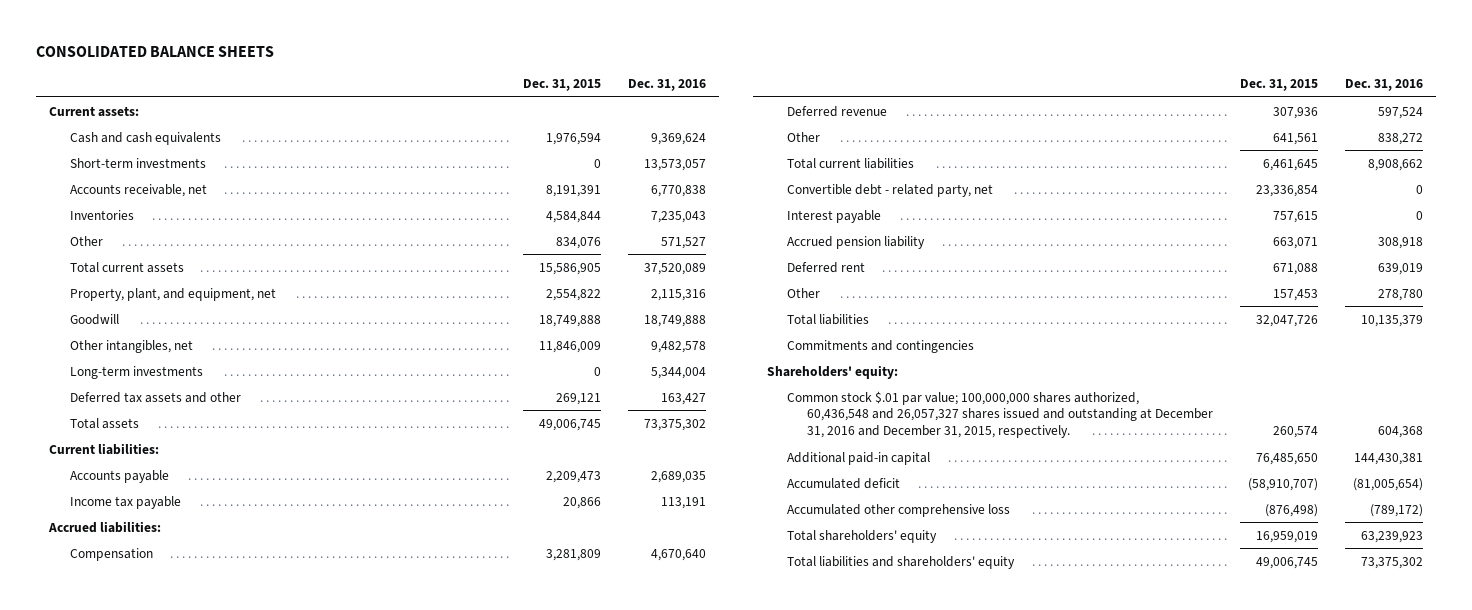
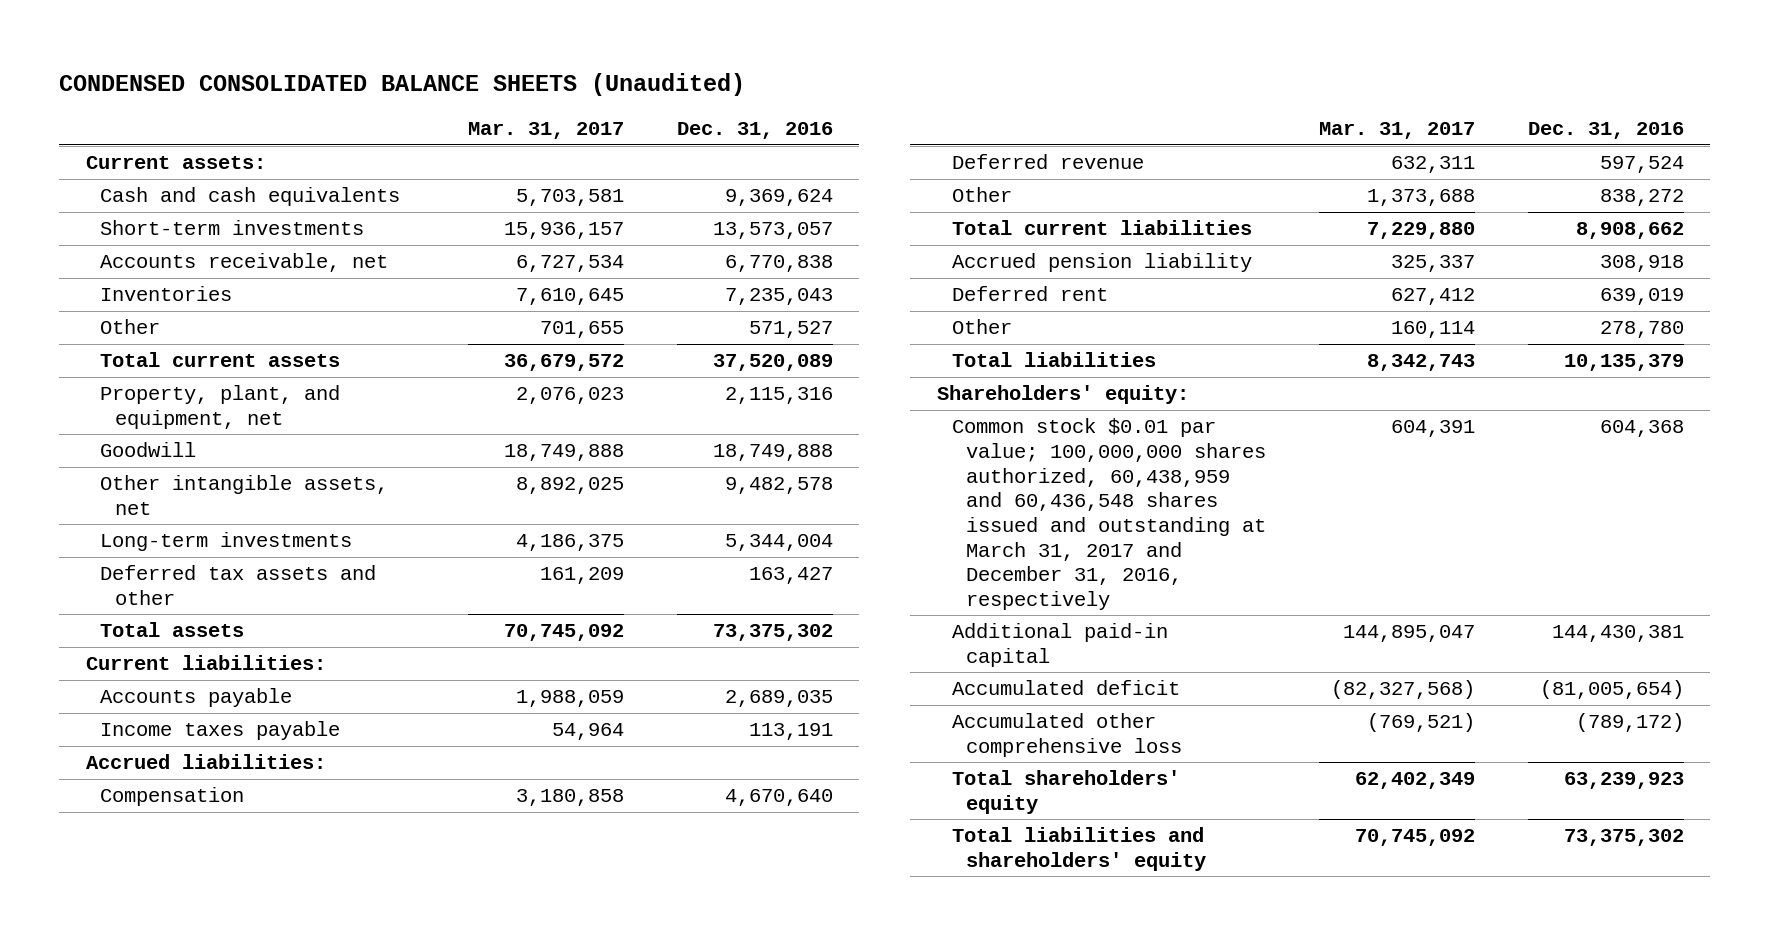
[35,46,274,58] CONSOLIDATED BALANCE SHEETS -> [59,73,746,97] CONDENSED CONSOLIDATED BALANCE SHEETS (Unaudited)
[522,79,601,92] Dec. 31, 2015 -> none
none -> [467,122,624,140] Mar. 31, 2017
[69,339,193,353] Other intangibles, net -> [100,475,389,515] Other intangible assets, net
[69,495,181,509] Income tax payable -> [100,721,341,741] Income taxes payable
[787,183,994,197] Convertible debt - related party, net -> none
[787,209,882,223] Interest payable -> none
[787,339,975,353] Commitments and contingencies -> none
[787,390,1214,439] Common stock $.01 par value; 100,000,000 shares authorized, 60,436,548 and 26,057,327 shares issued and outstanding at December 31, 2016 and December 31, 2015, respectively. -> [951,418,1267,610] Common stock $0.01 par value; 100,000,000 shares authorized, 60,438,959 and 60,436,548 shares issued and outstanding at March 31, 2017 and December 31, 2016, respectively

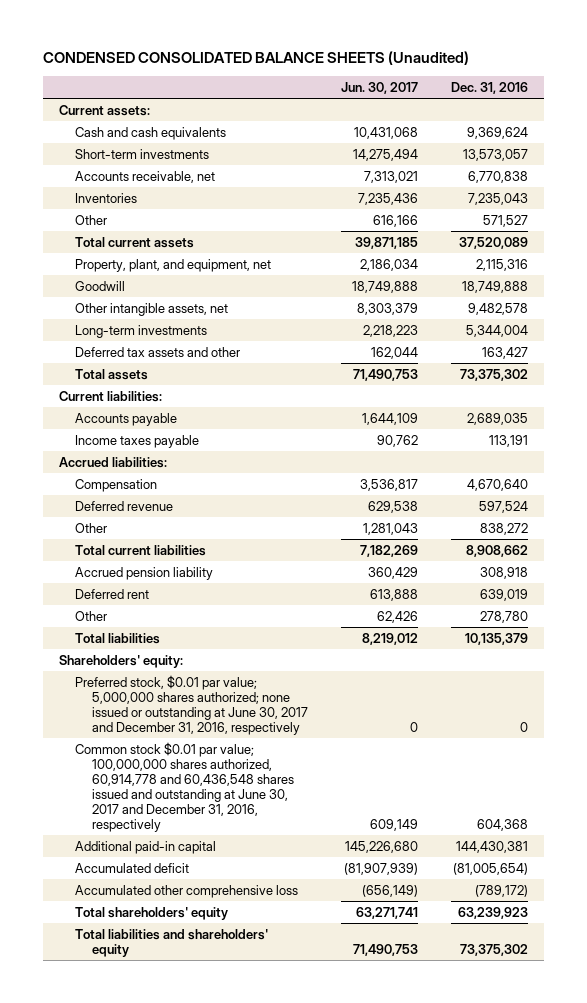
[467,122,624,140] Mar. 31, 2017 -> none
none -> [340,81,418,94] Jun. 30, 2017
none -> [75,674,308,735] Preferred stock, $0.01 par value; 5,000,000 shares authorized; none issued or outstanding at June 30, 2017 and December 31, 2016, respectively
[951,418,1267,610] Common stock $0.01 par value; 100,000,000 shares authorized, 60,438,959 and 60,436,548 shares issued and outstanding at March 31, 2017 and December 31, 2016, respectively -> [75,741,294,832] Common stock $0.01 par value; 100,000,000 shares authorized, 60,914,778 and 60,436,548 shares issued and outstanding at June 30, 2017 and December 31, 2016, respectively

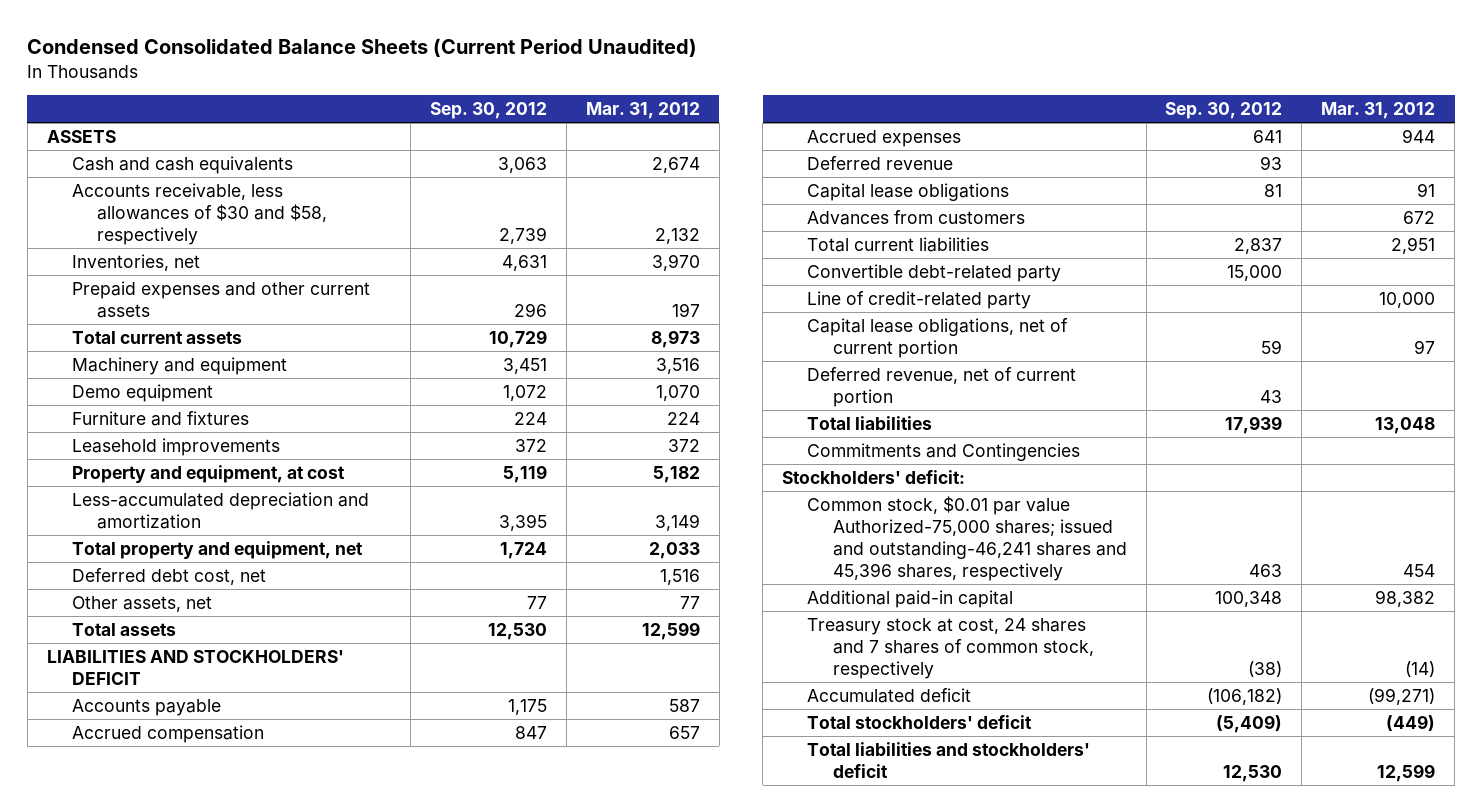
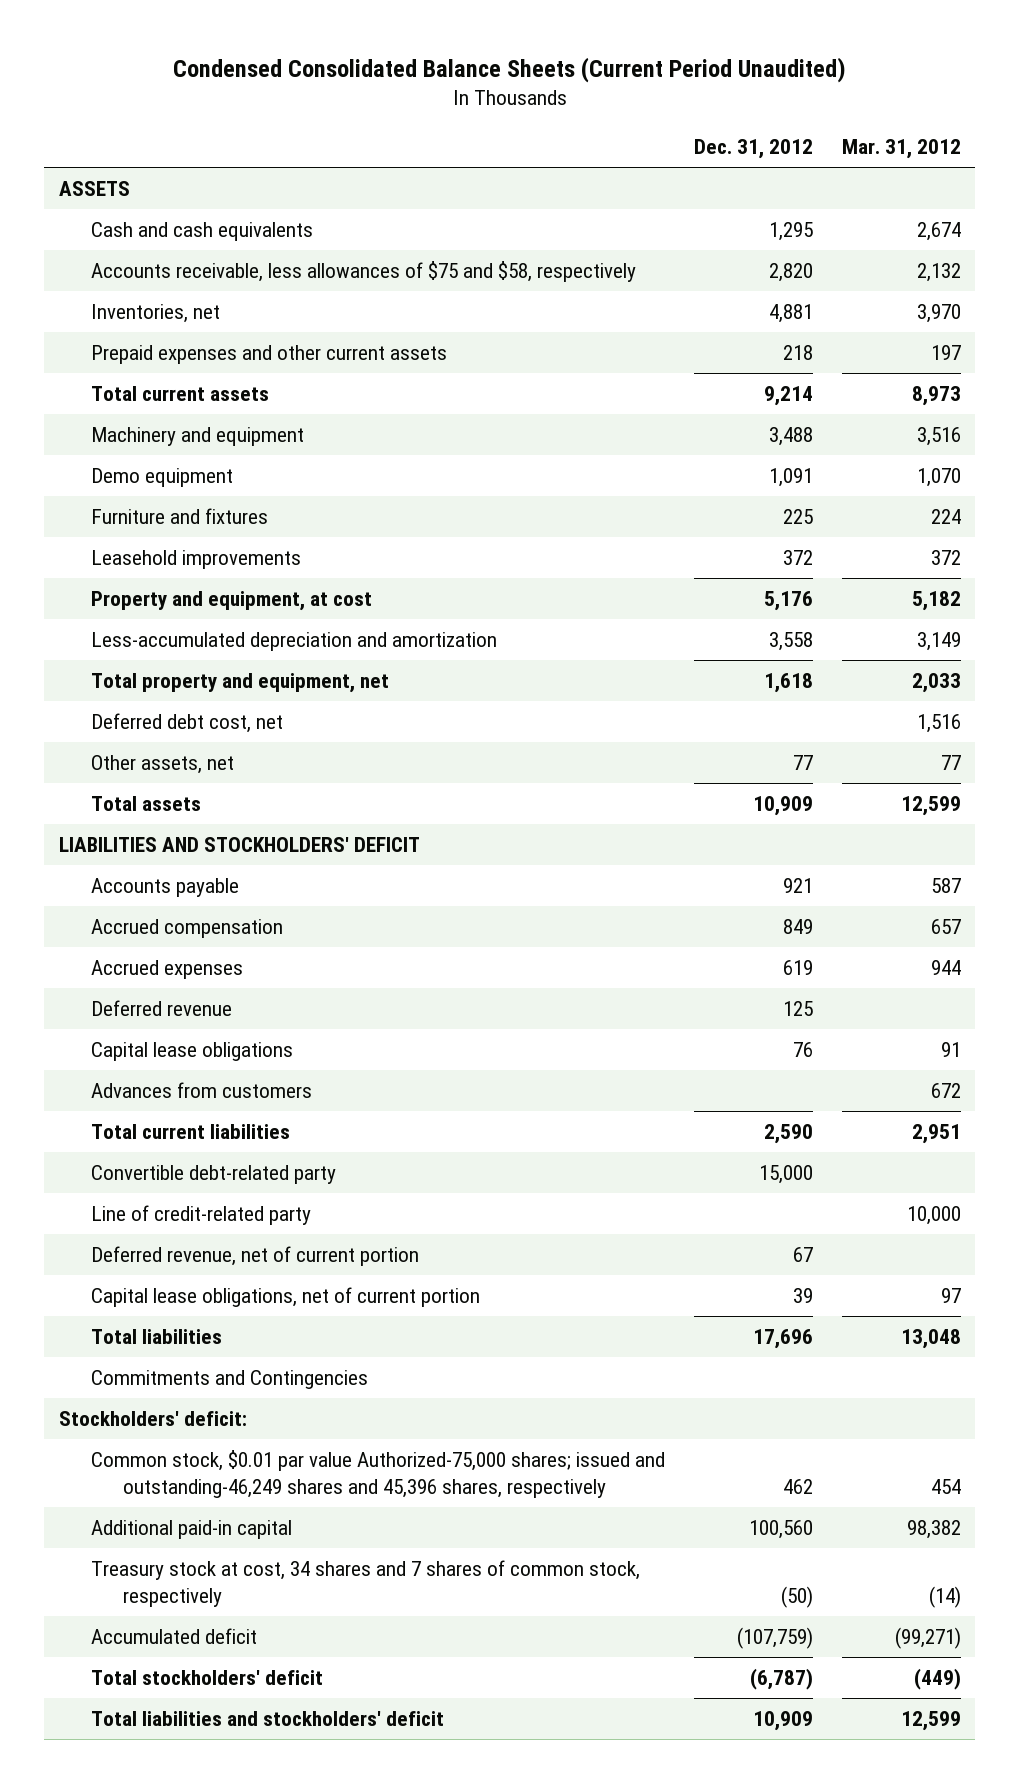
[429,102,547,120] Sep. 30, 2012 -> none
none -> [693,139,813,160] Dec. 31, 2012
[71,183,328,245] Accounts receivable, less allowances of $30 and $58, respectively -> [90,260,636,282] Accounts receivable, less allowances of $75 and $58, respectively
[807,318,1069,358] Capital lease obligations, net of current portion -> [90,1286,480,1307] Capital lease obligations, net of current portion
[807,496,1127,581] Common stock, $0.01 par value Authorized-75,000 shares; issued and outstanding-46,241 shares and 45,396 shares, respectively -> [90,1449,665,1498] Common stock, $0.01 par value Authorized-75,000 shares; issued and outstanding-46,249 shares and 45,396 shares, respectively
[807,618,1094,679] Treasury stock at cost, 24 shares and 7 shares of common stock, respectively -> [90,1559,640,1607] Treasury stock at cost, 34 shares and 7 shares of common stock, respectively

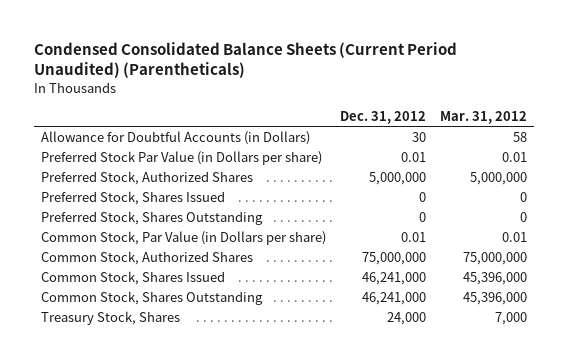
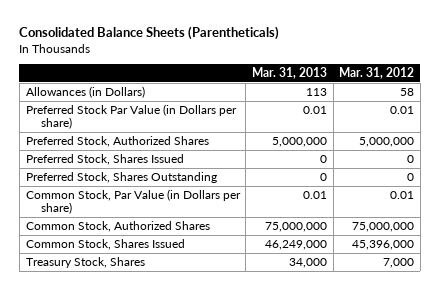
[34,41,458,79] Condensed Consolidated Balance Sheets (Current Period Unaudited) (Parentheticals) -> [19,26,280,41] Consolidated Balance Sheets (Parentheticals)
[340,111,427,125] Dec. 31, 2012 -> none
none -> [251,66,327,79] Mar. 31, 2013
[41,130,311,145] Allowance for Doubtful Accounts (in Dollars) -> [25,86,145,99] Allowances (in Dollars)
[41,290,264,305] Common Stock, Shares Outstanding -> none

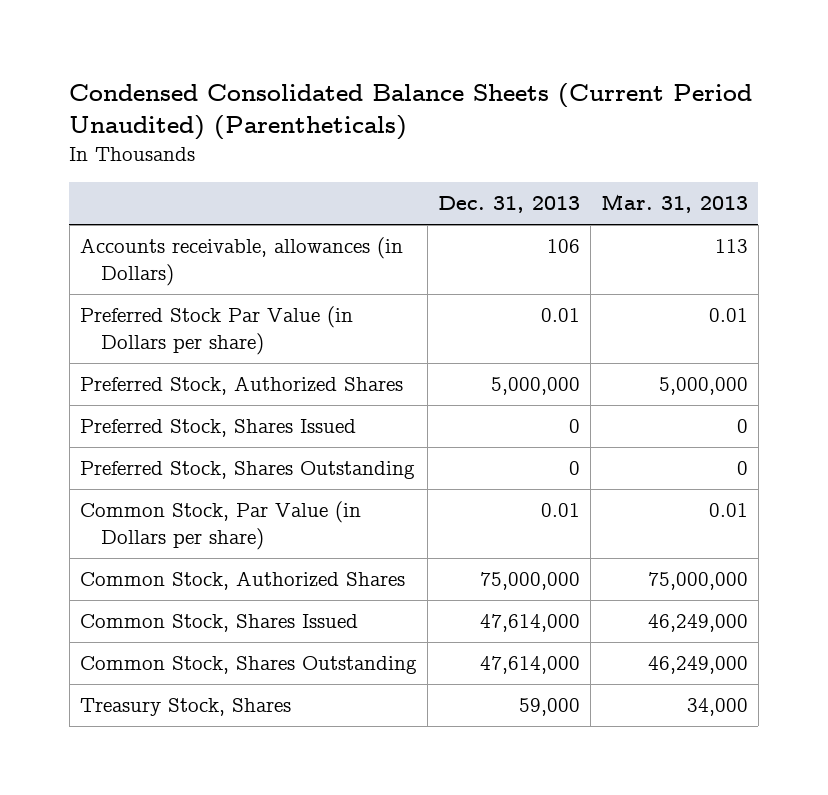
[19,26,280,41] Consolidated Balance Sheets (Parentheticals) -> [69,83,753,141] Condensed Consolidated Balance Sheets (Current Period Unaudited) (Parentheticals)
[339,66,415,79] Mar. 31, 2012 -> none
none -> [437,196,580,214] Dec. 31, 2013
[25,86,145,99] Allowances (in Dollars) -> [79,237,403,286] Accounts receivable, allowances (in Dollars)
none -> [79,656,417,675] Common Stock, Shares Outstanding

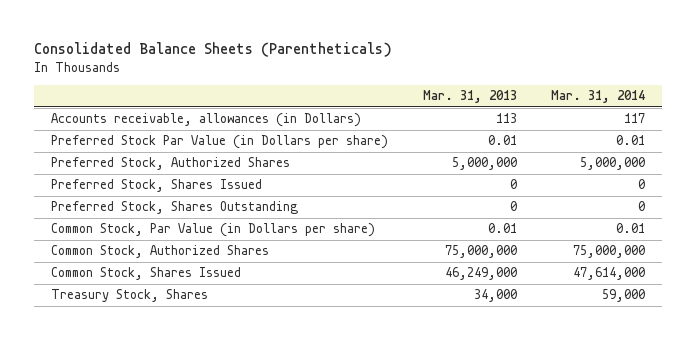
[69,83,753,141] Condensed Consolidated Balance Sheets (Current Period Unaudited) (Parentheticals) -> [34,42,393,58] Consolidated Balance Sheets (Parentheticals)
[437,196,580,214] Dec. 31, 2013 -> none
none -> [550,90,645,104] Mar. 31, 2014
[79,656,417,675] Common Stock, Shares Outstanding -> none

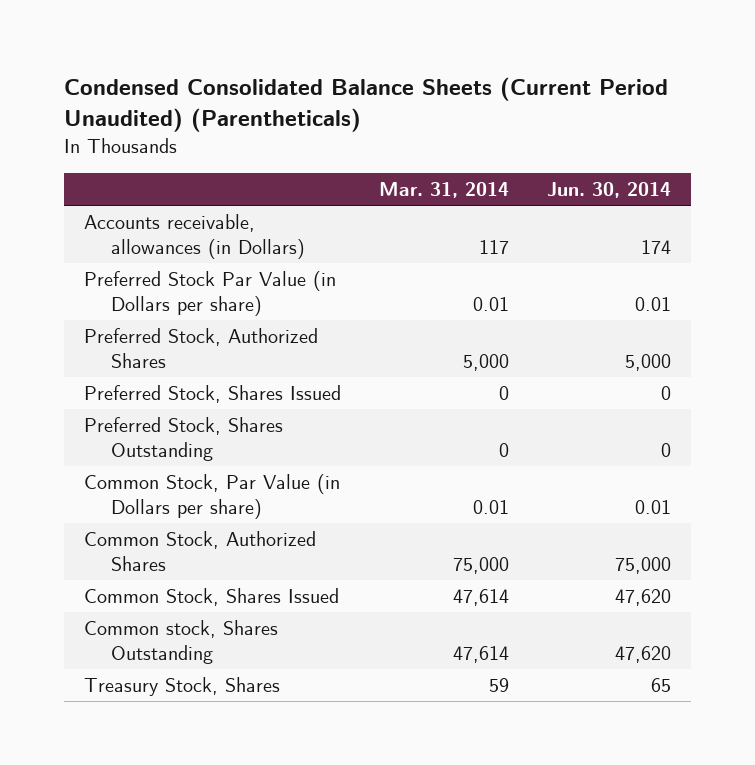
[34,42,393,58] Consolidated Balance Sheets (Parentheticals) -> [64,77,669,133] Condensed Consolidated Balance Sheets (Current Period Unaudited) (Parentheticals)
[422,90,517,104] Mar. 31, 2013 -> none
none -> [547,181,672,198] Jun. 30, 2014
[579,157,645,171] 5,000,000 -> [463,353,510,371] 5,000
[572,245,645,259] 75,000,000 -> [453,556,510,574] 75,000
[572,267,645,281] 47,614,000 -> [453,589,510,607] 47,614
none -> [83,620,278,664] Common stock, Shares Outstanding
[601,289,645,303] 59,000 -> [489,678,510,693] 59

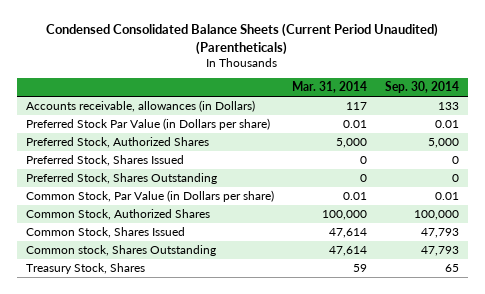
[547,181,672,198] Jun. 30, 2014 -> none
none -> [385,81,460,94] Sep. 30, 2014
[453,556,510,574] 75,000 -> [321,209,367,220] 100,000

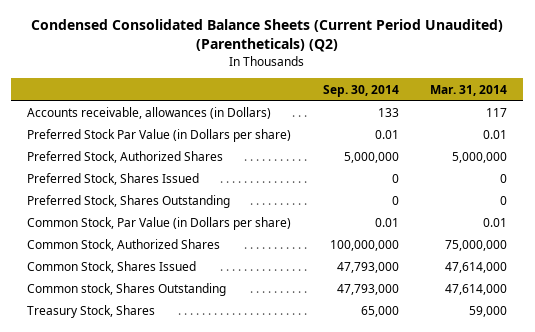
[46,23,439,55] Condensed Consolidated Balance Sheets (Current Period Unaudited) (Parentheticals) -> [31,19,504,53] Condensed Consolidated Balance Sheets (Current Period Unaudited) (Parentheticals) (Q2)
[335,137,367,148] 5,000 -> [452,151,508,163] 5,000,000
[428,137,460,148] 5,000 -> [343,151,399,163] 5,000,000
[321,209,367,220] 100,000 -> [445,239,508,251] 75,000,000
[414,209,460,220] 100,000 -> [329,239,399,251] 100,000,000
[328,227,367,238] 47,614 -> [445,261,508,273] 47,614,000
[421,227,460,238] 47,793 -> [336,261,399,273] 47,793,000
[328,245,367,256] 47,614 -> [445,283,508,295] 47,614,000
[421,245,460,256] 47,793 -> [336,283,399,295] 47,793,000
[352,263,367,272] 59 -> [469,305,508,317] 59,000
[445,263,460,272] 65 -> [360,305,399,317] 65,000

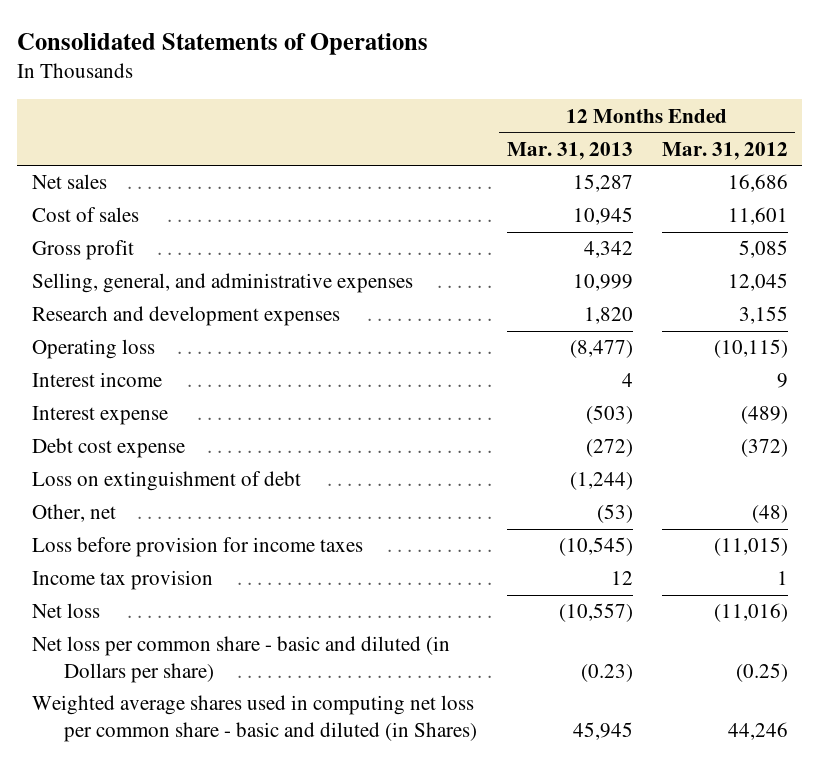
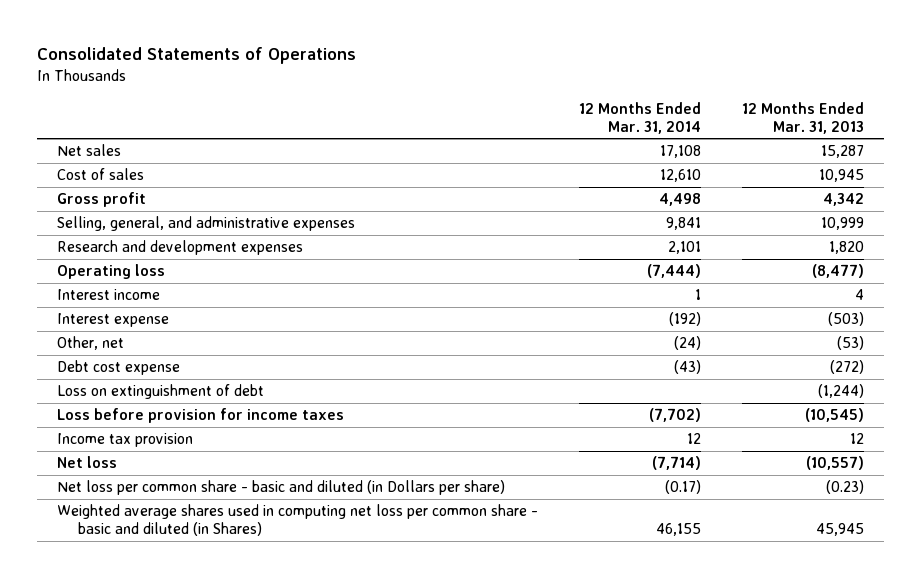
[661,141,788,160] Mar. 31, 2012 -> none
none -> [578,101,701,134] 12 Months Ended Mar. 31, 2014
[31,504,116,523] Other, net -> [57,336,125,351] Other, net

